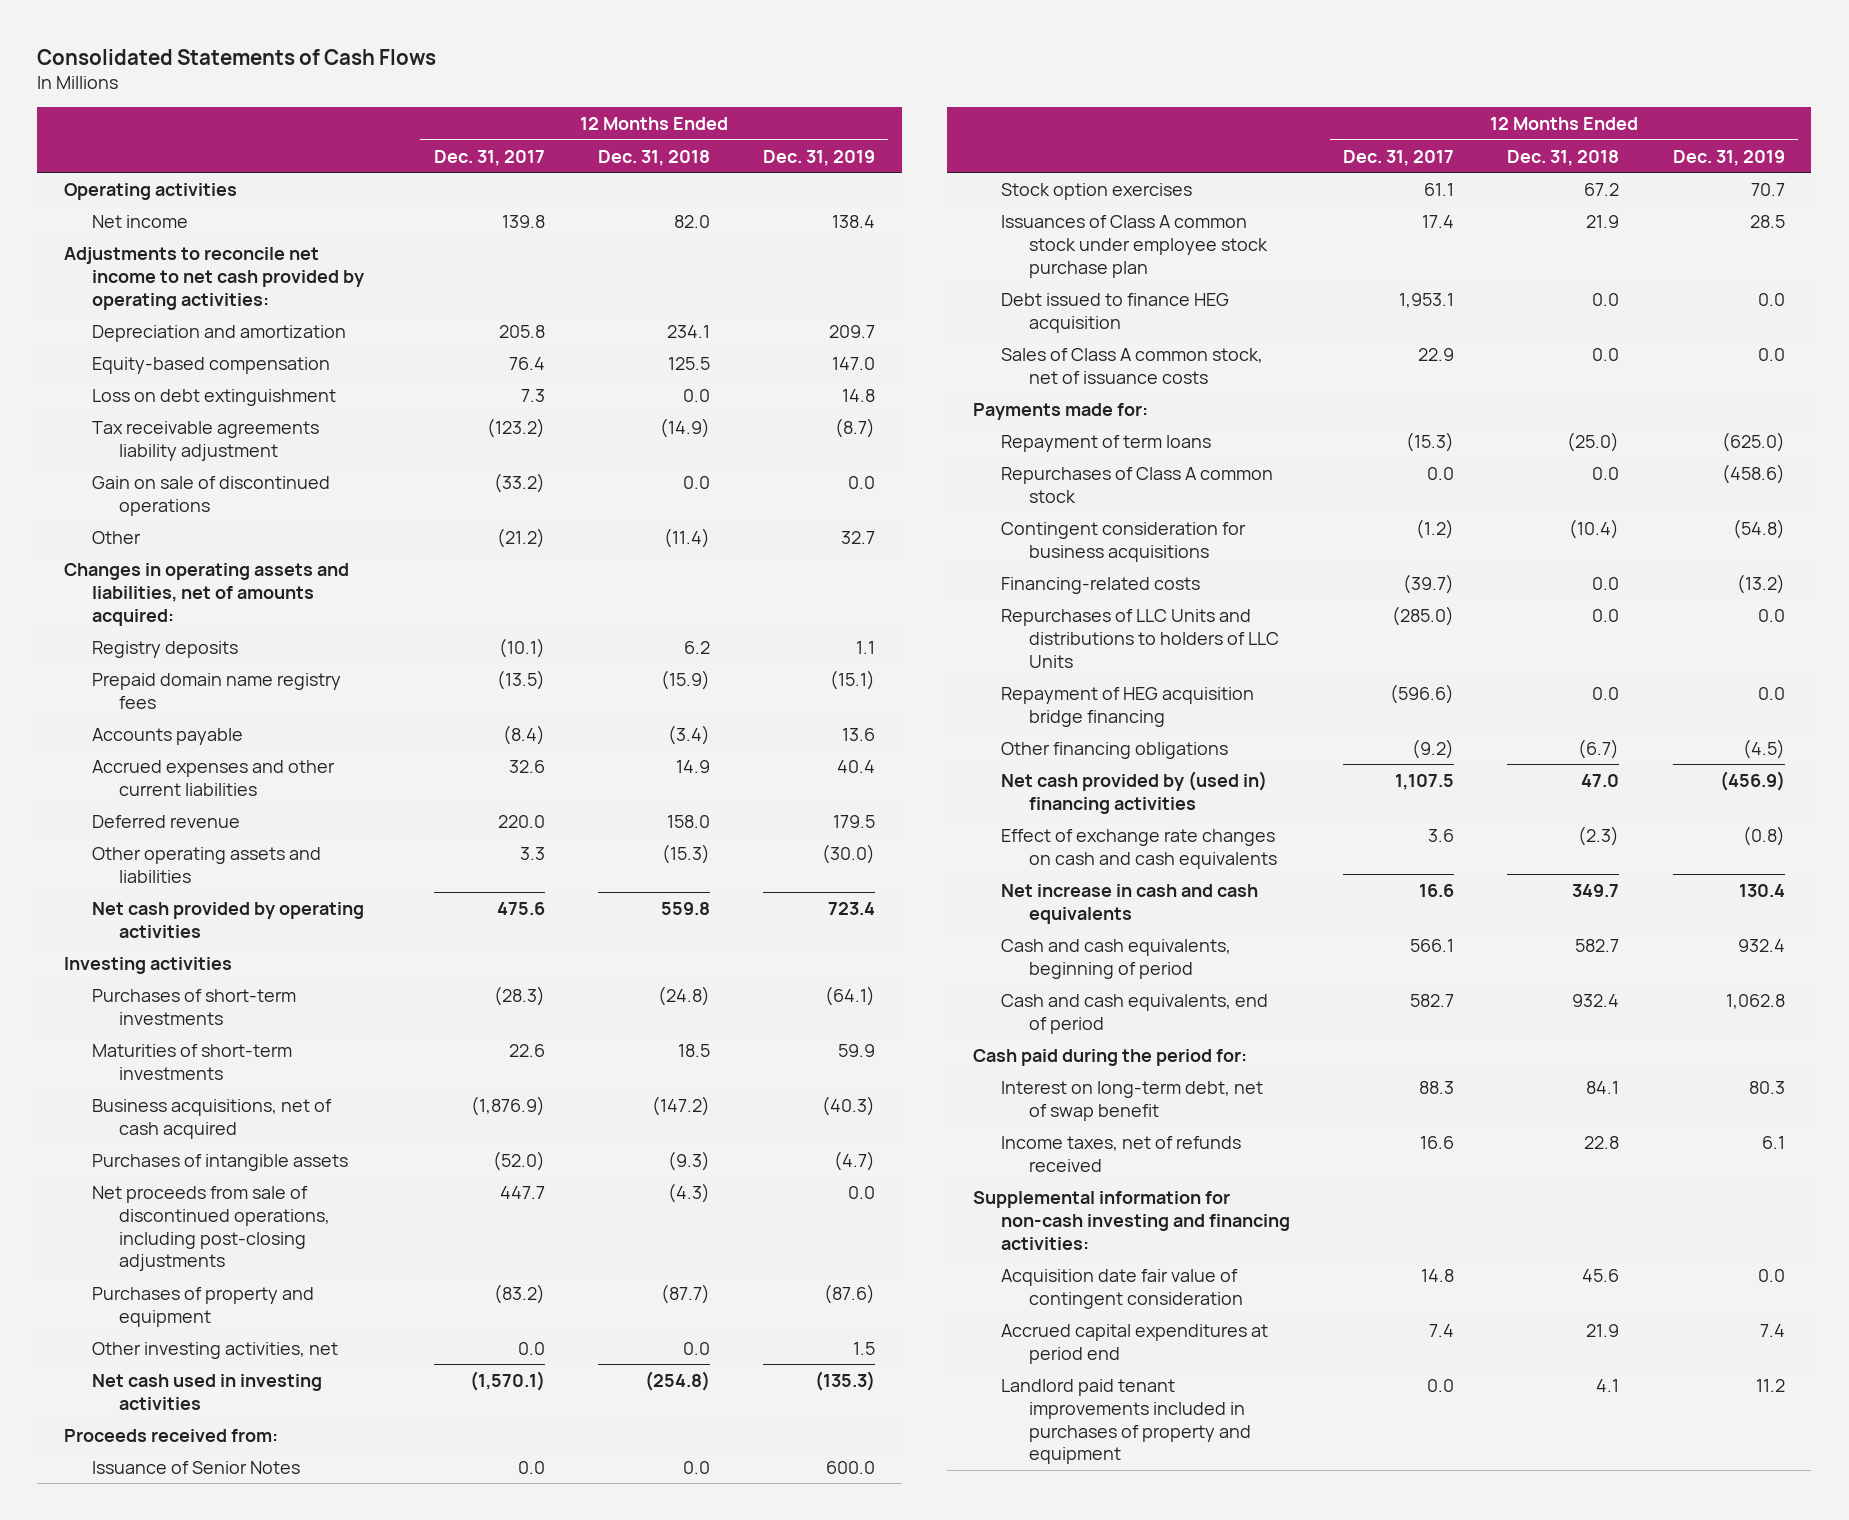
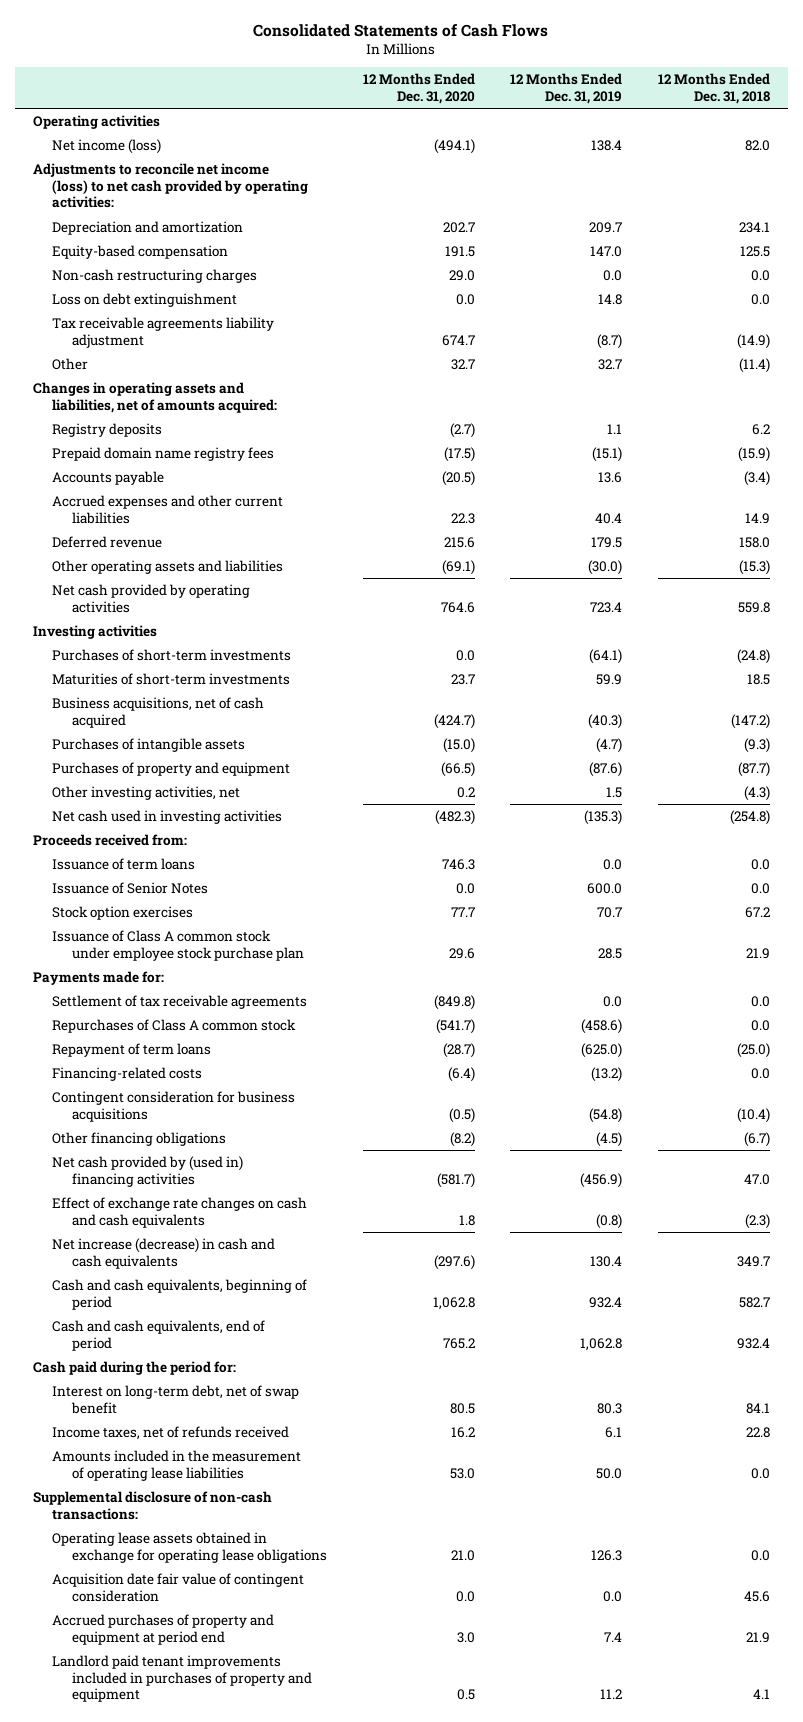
[433,149,545,166] Dec. 31, 2017 -> none
none -> [362,73,475,104] 12 Months Ended Dec. 31, 2020
[91,214,188,228] Net income -> [52,138,162,154] Net income (loss)
[63,246,364,310] Adjustments to reconcile net income to net cash provided by operating activities: -> [32,162,309,209] Adjustments to reconcile net income (loss) to net cash provided by operating activities:
none -> [52,268,258,283] Non-cash restructuring charges
[91,475,330,516] Gain on sale of discontinued operations -> none
[91,1185,331,1272] Net proceeds from sale of discontinued operations, including post-closing adjustments -> none
[682,1341,710,1355] 0.0 -> [744,785,771,801] (4.3)
none -> [52,857,196,870] Issuance of term loans
[1000,292,1229,333] Debt issued to finance HEG acquisition -> none
[1000,347,1263,384] Sales of Class A common stock, net of issuance costs -> none
[1000,214,1268,278] Issuances of Class A common stock under employee stock purchase plan -> [52,929,304,961] Issuance of Class A common stock under employee stock purchase plan
none -> [52,994,308,1009] Settlement of tax receivable agreements
[1000,434,1211,452] Repayment of term loans -> [52,1042,212,1057] Repayment of term loans
[1000,608,1279,668] Repurchases of LLC Units and distributions to holders of LLC Units -> none
[1000,686,1254,727] Repayment of HEG acquisition bridge financing -> none
[1000,521,1246,562] Contingent consideration for business acquisitions -> [52,1090,296,1122] Contingent consideration for business acquisitions
[1000,883,1258,924] Net increase in cash and cash equivalents -> [52,1237,276,1269] Net increase (decrease) in cash and cash equivalents
none -> [52,1449,302,1481] Amounts included in the measurement of operating lease liabilities
[973,1190,1290,1250] Supplemental information for non-cash investing and financing activities: -> [32,1490,272,1520] Supplemental disclosure of non-cash transactions:
none -> [52,1531,327,1563] Operating lease assets obtained in exchange for operating lease obligations
[1000,1323,1268,1364] Accrued capital expenditures at period end -> [52,1613,275,1645] Accrued purchases of property and equipment at period end

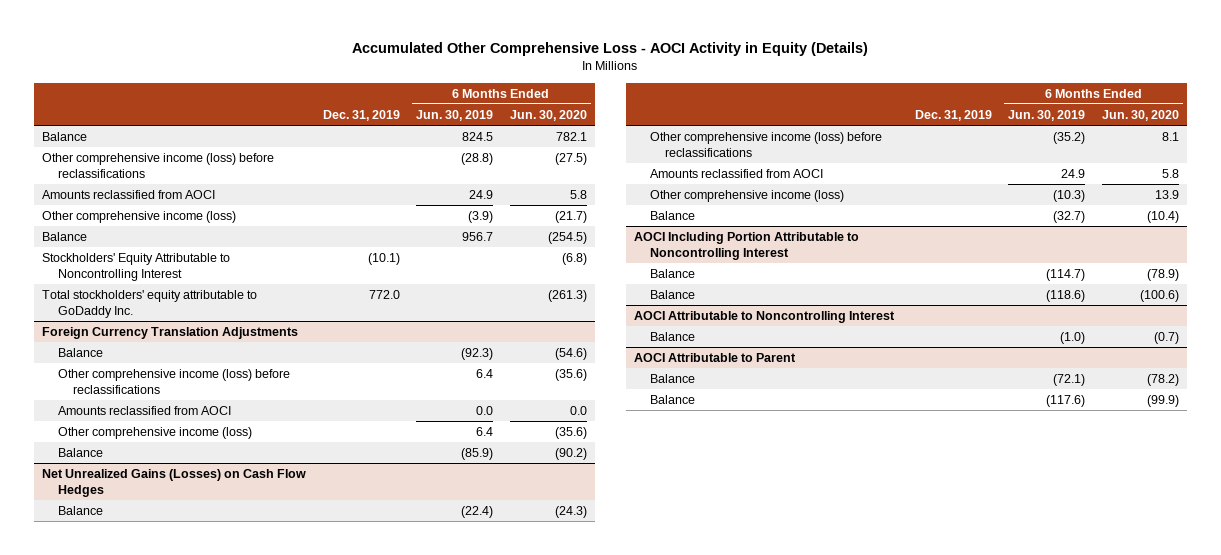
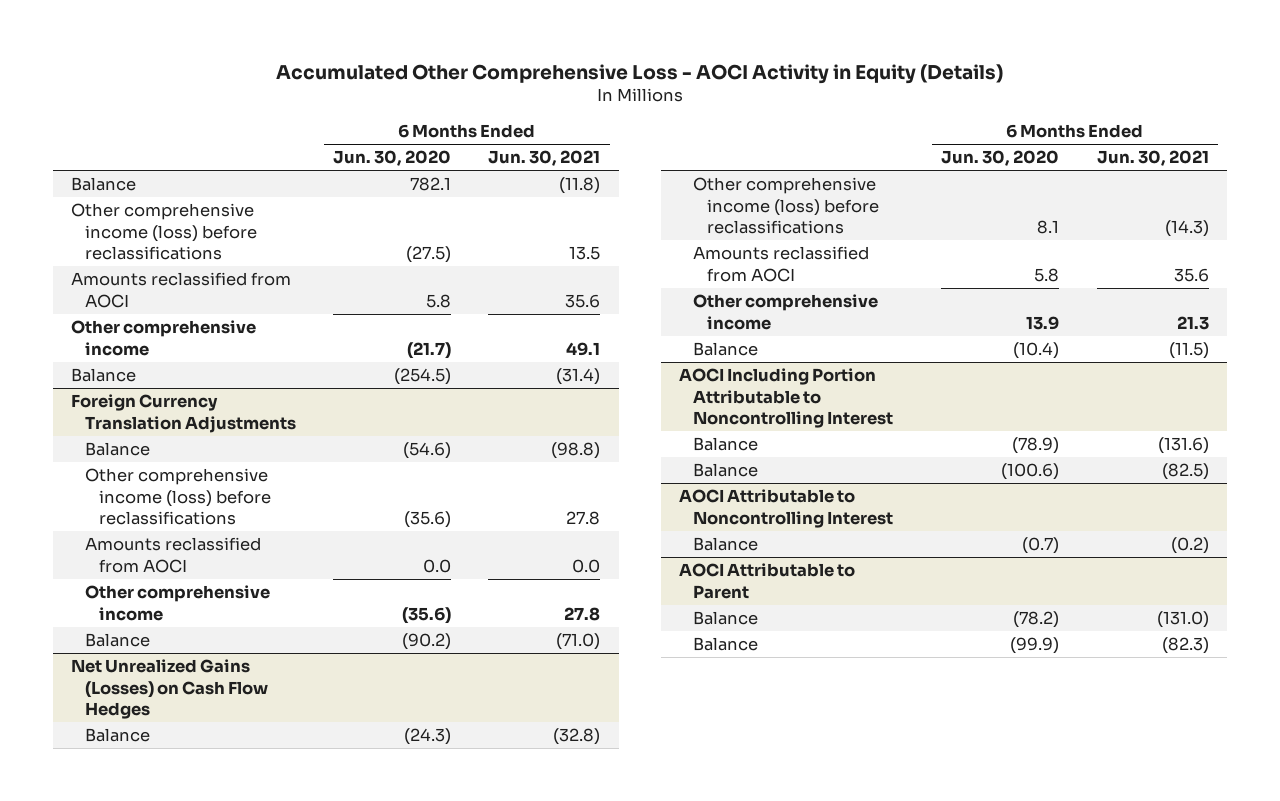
[322,109,400,121] Dec. 31, 2019 -> none
[416,109,494,121] Jun. 30, 2019 -> none
none -> [488,150,601,167] Jun. 30, 2021
[42,210,237,223] Other comprehensive income (loss) -> [71,320,257,356] Other comprehensive income
[42,252,231,282] Stockholders' Equity Attributable to Noncontrolling Interest -> none
[42,289,258,319] Total stockholders' equity attributable to GoDaddy Inc. -> none
[57,426,252,439] Other comprehensive income (loss) -> [85,585,271,621] Other comprehensive income
[649,189,844,202] Other comprehensive income (loss) -> [693,294,879,330] Other comprehensive income

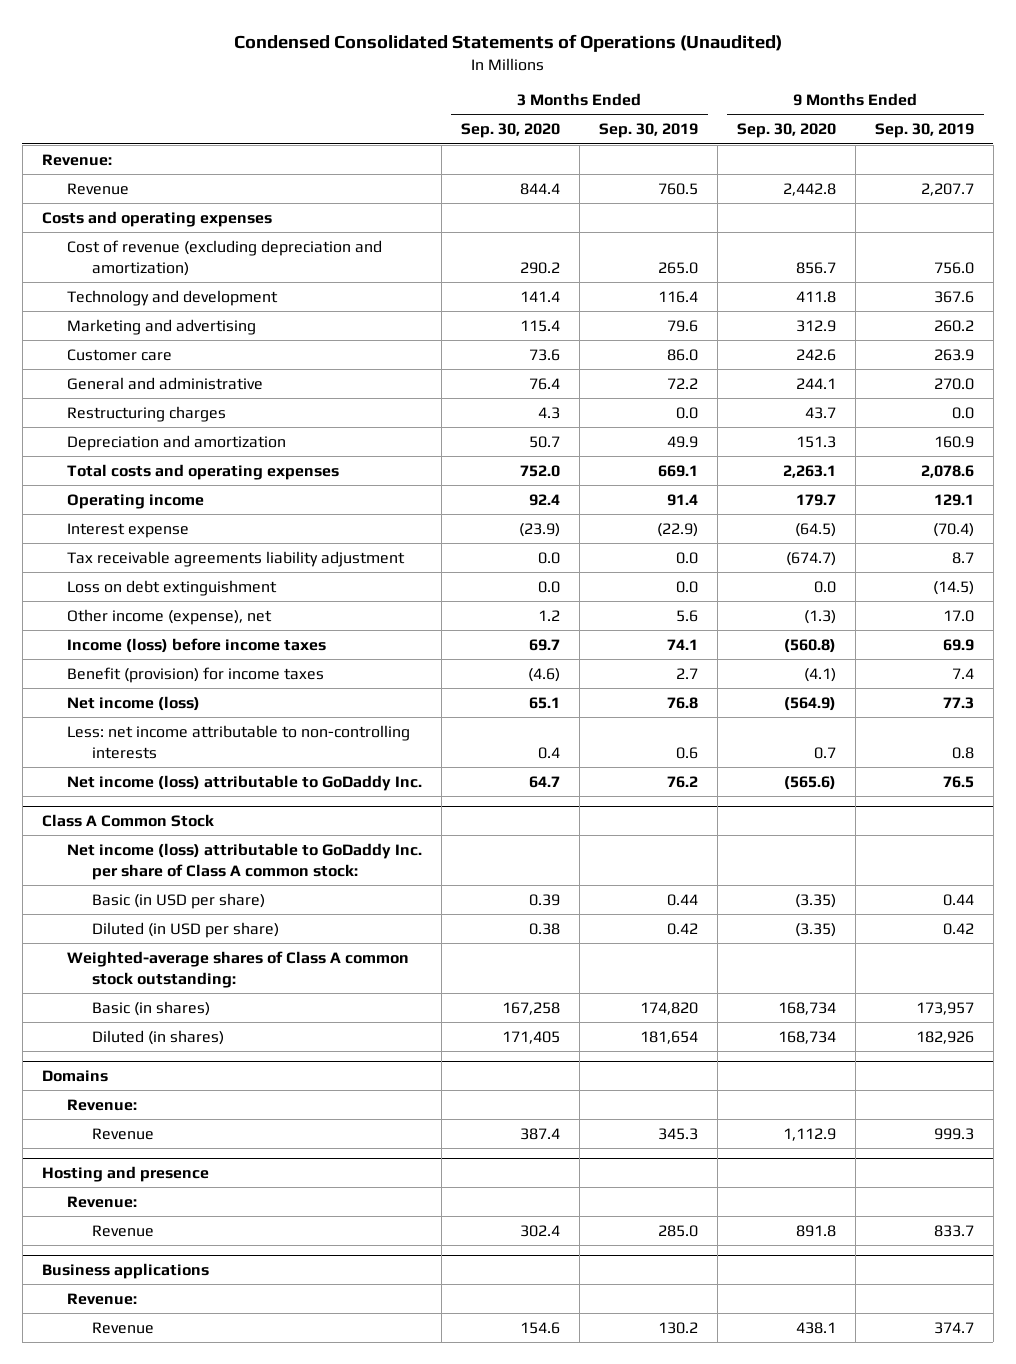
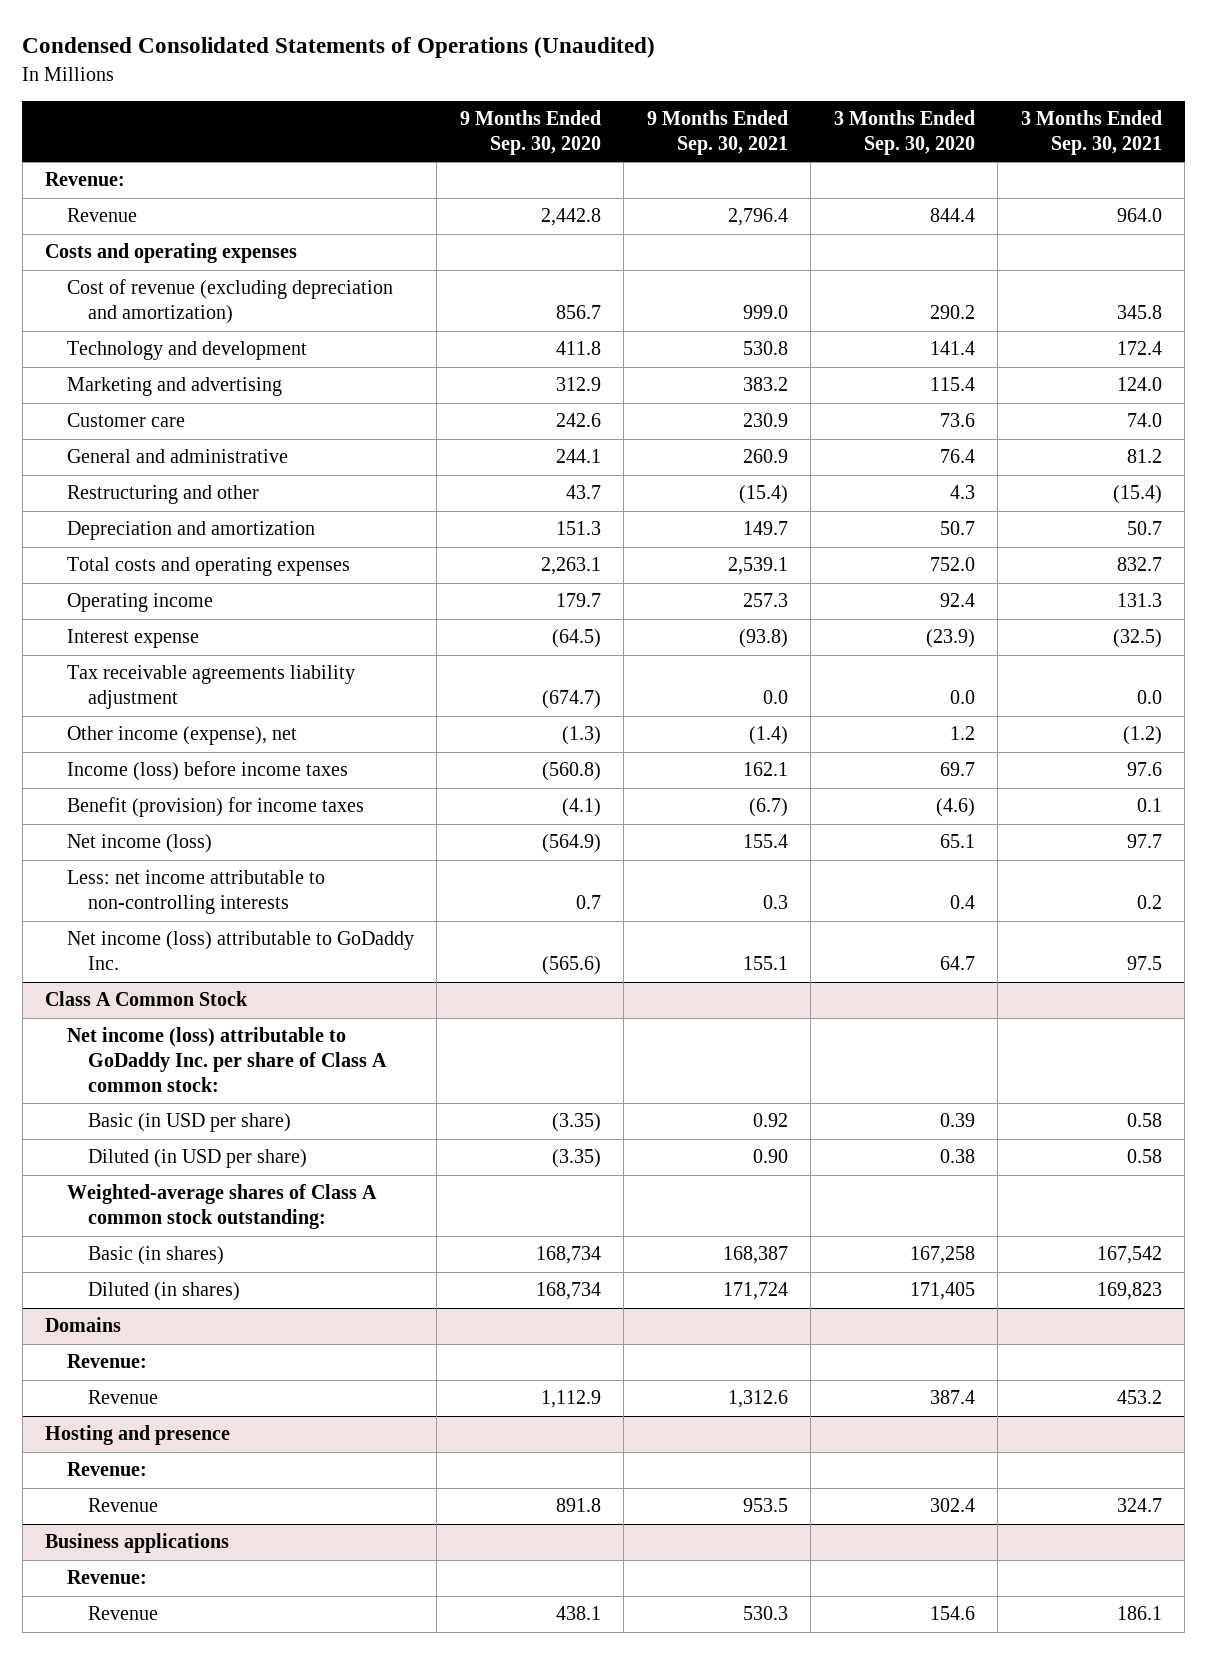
[598,123,698,139] Sep. 30, 2019 -> none
[874,123,974,139] Sep. 30, 2019 -> none
none -> [646,109,788,155] 9 Months Ended Sep. 30, 2021
none -> [1020,109,1162,155] 3 Months Ended Sep. 30, 2021
[66,405,226,422] Restructuring charges -> [66,485,259,505] Restructuring and other
[66,579,277,596] Loss on debt extinguishment -> none

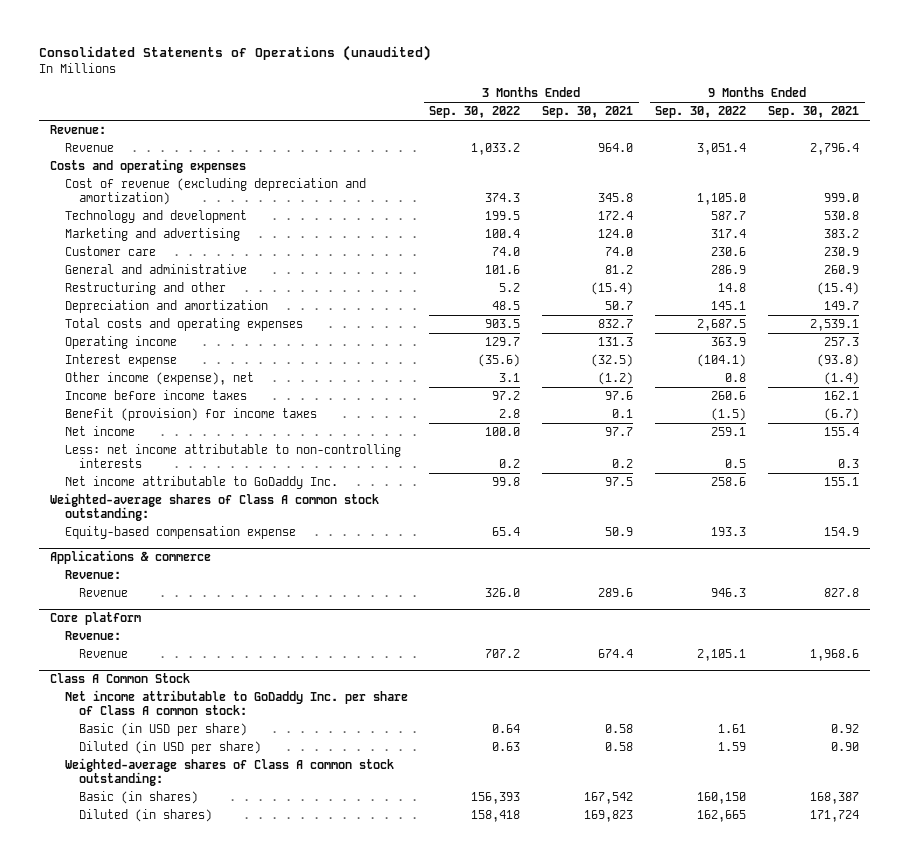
[22,37,656,59] Condensed Consolidated Statements of Operations (Unaudited) -> [39,45,432,62] Consolidated Statements of Operations (unaudited)
[459,109,601,155] 9 Months Ended Sep. 30, 2020 -> none
[833,109,975,155] 3 Months Ended Sep. 30, 2020 -> none
none -> [429,106,521,119] Sep. 30, 2022
none -> [655,106,747,119] Sep. 30, 2022
[66,665,355,710] Tax receivable agreements liability adjustment -> none
[66,761,348,782] Income (loss) before income taxes -> [64,390,247,401] Income before income taxes
[66,834,212,854] Net income (loss) -> [64,426,135,437] Net income
[66,931,414,971] Net income (loss) attributable to GoDaddy Inc. -> [64,476,338,490] Net income attributable to GoDaddy Inc.
none -> [50,493,380,522] Weighted-average shares of Class A common stock outstanding:
none -> [64,526,296,540] Equity-based compensation expense
none -> [50,550,212,565] Applications & commerce
none -> [64,570,121,580] Revenue:
none -> [78,588,128,598] Revenue
none -> [50,612,142,626] Core platform
none -> [64,631,121,641] Revenue:
none -> [78,649,128,659] Revenue
[66,1027,388,1093] Net income (loss) attributable to GoDaddy Inc. per share of Class A common stock: -> [64,690,408,716] Net income attributable to GoDaddy Inc. per share of Class A common stock:
[45,1317,122,1333] Domains -> none
[66,1354,147,1369] Revenue: -> none
[88,1390,159,1405] Revenue -> none
[45,1425,231,1446] Hosting and presence -> none
[66,1462,147,1477] Revenue: -> none
[88,1498,159,1513] Revenue -> none
[45,1533,230,1554] Business applications -> none
[66,1570,147,1585] Revenue: -> none
[88,1606,159,1621] Revenue -> none

